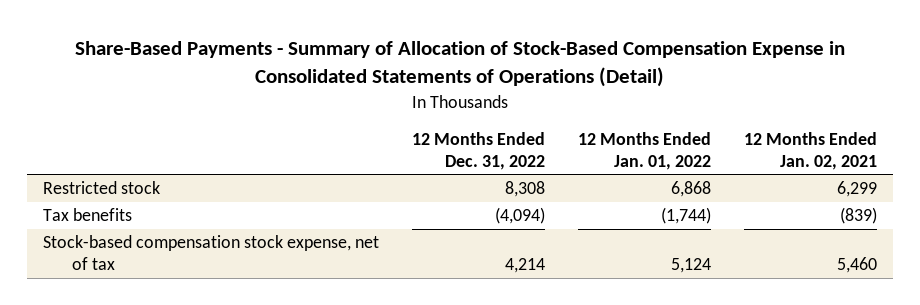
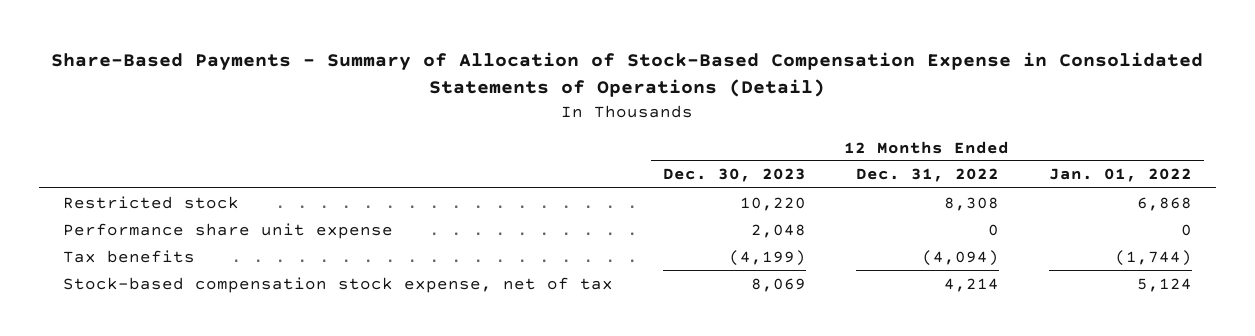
[743,132,877,170] 12 Months Ended Jan. 02, 2021 -> none
none -> [663,168,807,183] Dec. 30, 2023
none -> [63,222,394,239] Performance share unit expense

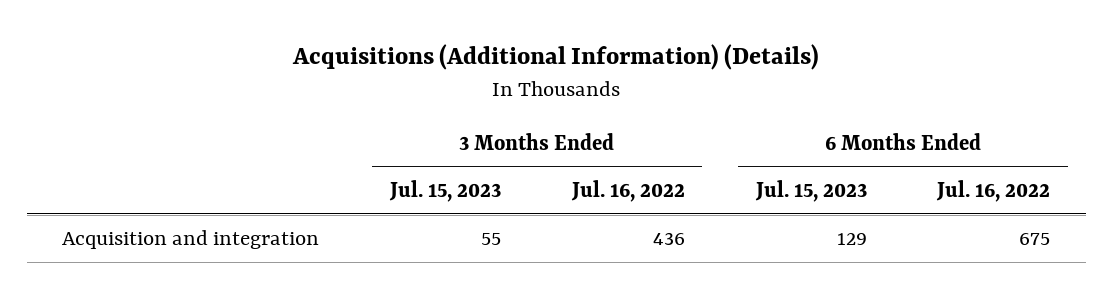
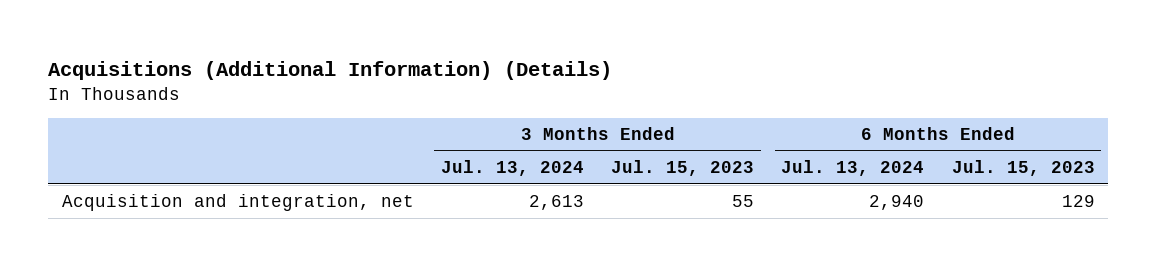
[570,180,685,203] 3 Months Ended Jul. 16, 2022 -> none
[936,180,1051,203] 6 Months Ended Jul. 16, 2022 -> none
none -> [441,160,585,177] Jul. 13, 2024
none -> [781,160,925,177] Jul. 13, 2024
[62,230,320,250] Acquisition and integration -> [61,194,414,212] Acquisition and integration, net

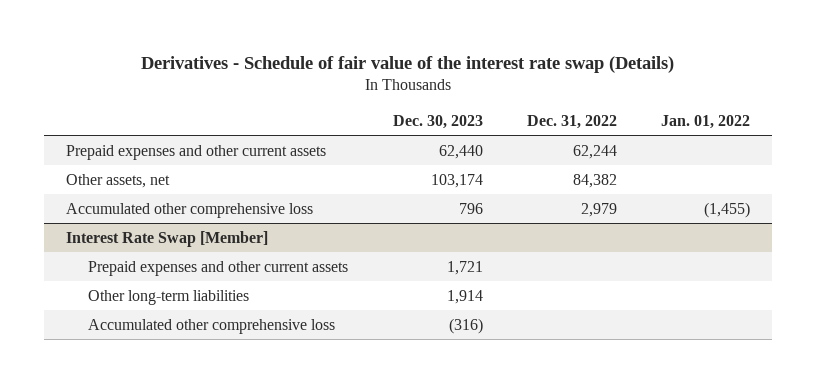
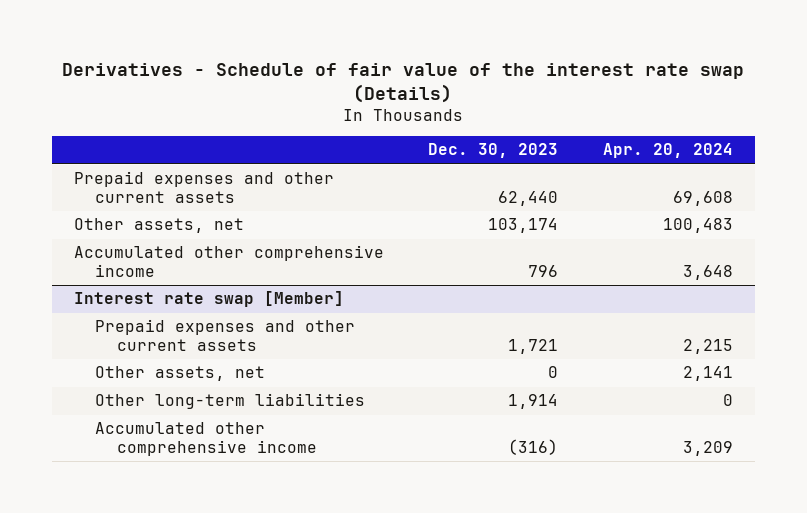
[526,114,617,129] Dec. 31, 2022 -> none
[661,114,751,129] Jan. 01, 2022 -> none
none -> [603,143,734,159] Apr. 20, 2024
[65,202,313,218] Accumulated other comprehensive loss -> [73,245,384,278] Accumulated other comprehensive income
[65,230,268,247] Interest Rate Swap [Member] -> [73,291,344,308] Interest rate swap [Member]
none -> [95,366,266,382] Other assets, net
[88,318,336,334] Accumulated other comprehensive loss -> [95,422,317,457] Accumulated other comprehensive income

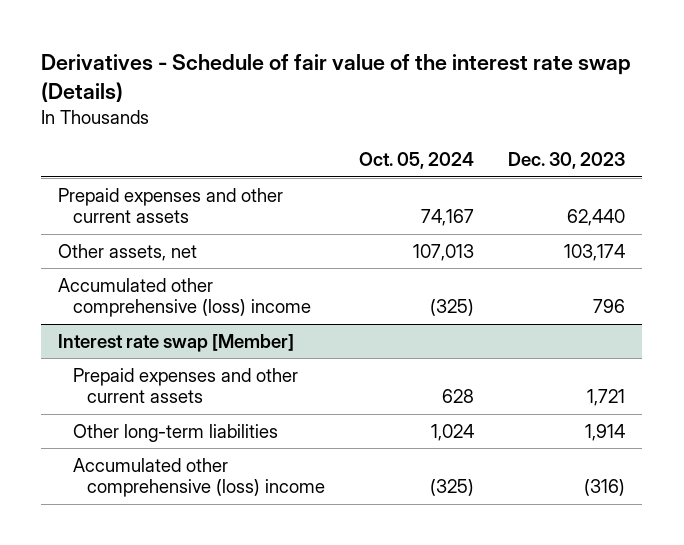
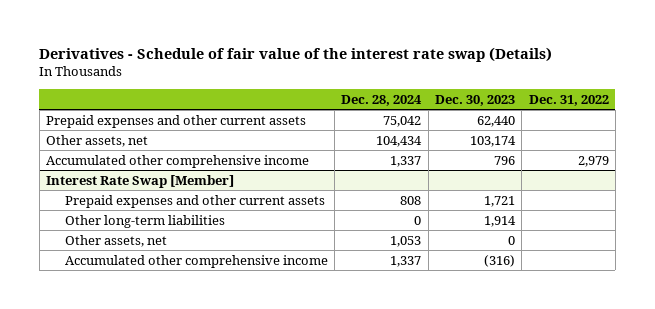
[359,152,475,170] Oct. 05, 2024 -> none
none -> [341,94,423,106] Dec. 28, 2024
none -> [528,94,609,106] Dec. 31, 2022
[58,277,311,318] Accumulated other comprehensive (loss) income -> [46,154,310,168] Accumulated other comprehensive income
[58,333,295,352] Interest rate swap [Member] -> [46,174,235,188] Interest Rate Swap [Member]
none -> [64,234,167,247] Other assets, net
[72,457,326,498] Accumulated other comprehensive (loss) income -> [64,254,328,268] Accumulated other comprehensive income

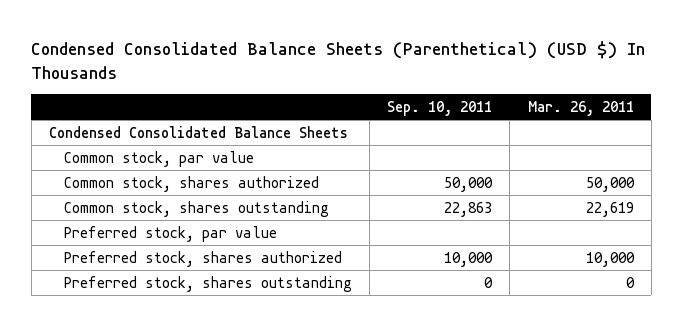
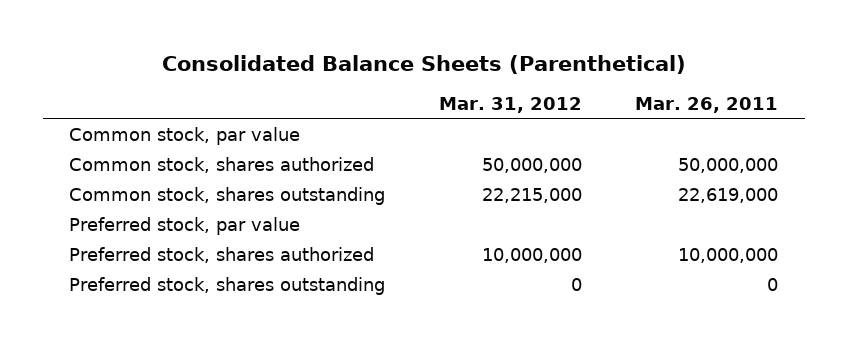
[31,40,646,79] Condensed Consolidated Balance Sheets (Parenthetical) (USD $) In Thousands -> [161,54,686,74] Consolidated Balance Sheets (Parenthetical)
[387,100,493,116] Sep. 10, 2011 -> none
none -> [438,97,582,114] Mar. 31, 2012
[49,125,349,138] Condensed Consolidated Balance Sheets -> none
[585,176,635,192] 50,000 -> [677,158,778,174] 50,000,000
[585,201,634,217] 22,619 -> [677,188,778,204] 22,619,000
[585,251,635,267] 10,000 -> [677,248,778,264] 10,000,000

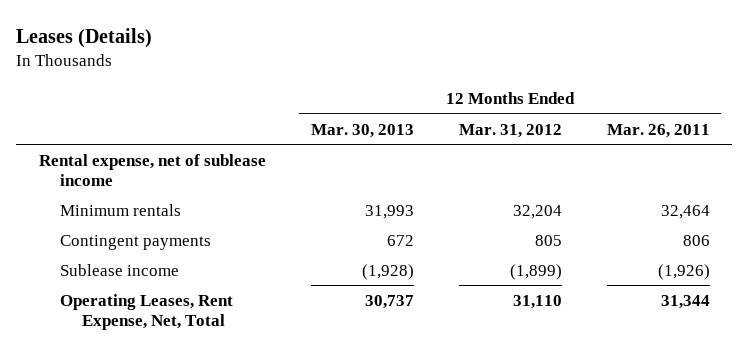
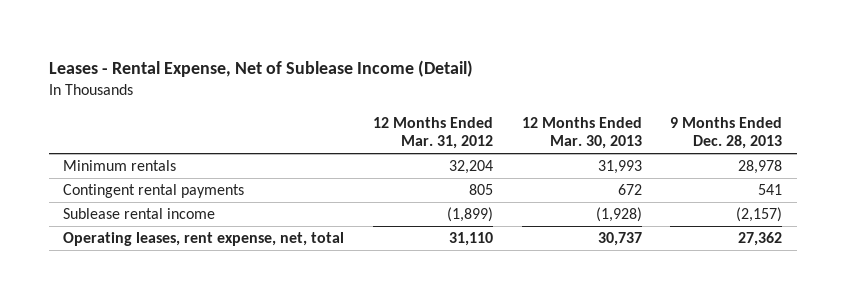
[16,27,153,48] Leases (Details) -> [49,59,474,77] Leases - Rental Expense, Net of Sublease Income (Detail)
[606,123,710,138] Mar. 26, 2011 -> none
none -> [670,116,783,150] 9 Months Ended Dec. 28, 2013
[38,153,266,186] Rental expense, net of sublease income -> none
[60,234,212,250] Contingent payments -> [63,184,245,199] Contingent rental payments
[60,263,180,276] Sublease income -> [63,208,216,220] Sublease rental income
[60,293,234,330] Operating Leases, Rent Expense, Net, Total -> [63,232,345,247] Operating leases, rent expense, net, total

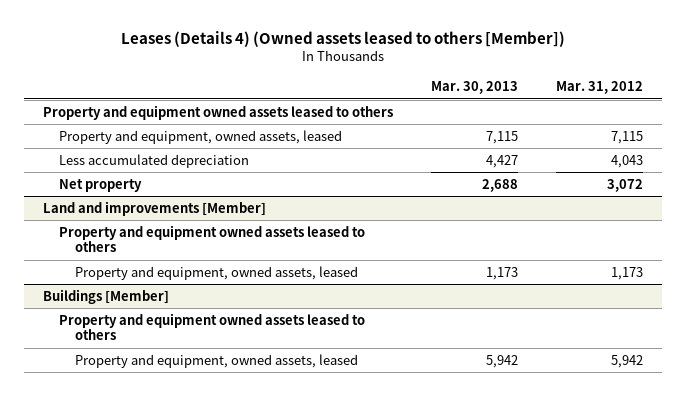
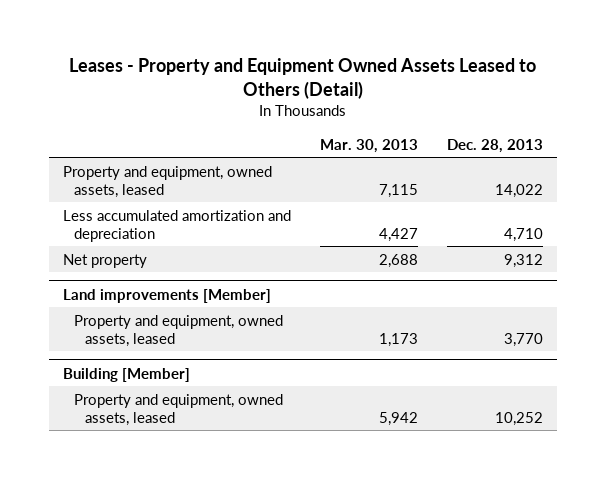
[120,30,565,47] Leases (Details 4) (Owned assets leased to others [Member]) -> [69,58,537,99] Leases - Property and Equipment Owned Assets Leased to Others (Detail)
[556,81,644,95] Mar. 31, 2012 -> none
none -> [446,138,543,153] Dec. 28, 2013
[42,104,393,120] Property and equipment owned assets leased to others -> none
[58,153,249,168] Less accumulated depreciation -> [63,209,292,242] Less accumulated amortization and depreciation
[58,224,365,253] Property and equipment owned assets leased to others -> none
[42,200,266,216] Land and improvements [Member] -> [63,288,272,303] Land improvements [Member]
[58,312,365,341] Property and equipment owned assets leased to others -> none
[42,288,169,304] Buildings [Member] -> [63,367,191,382] Building [Member]

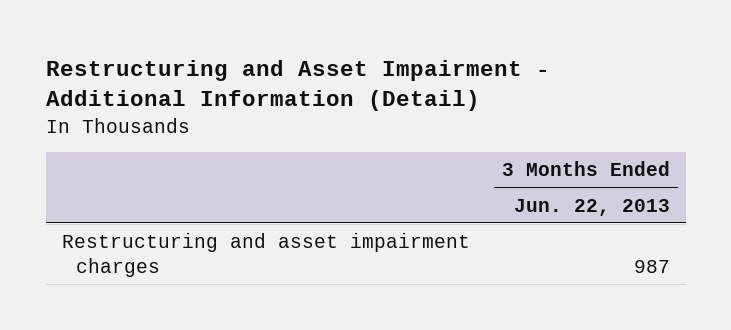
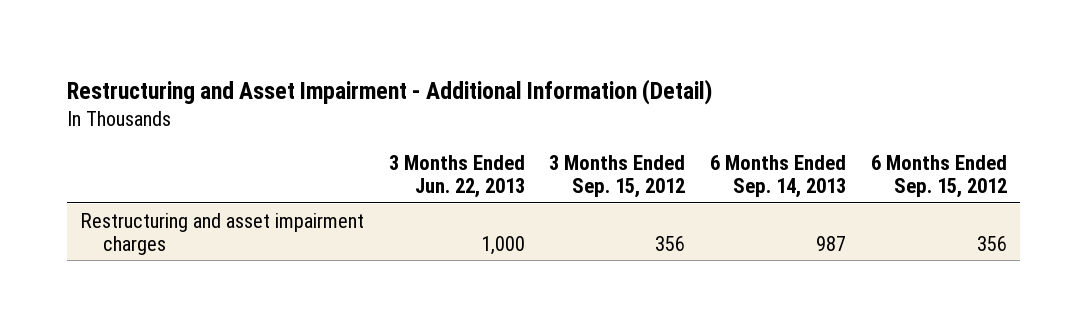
none -> [549,155,686,199] 3 Months Ended Sep. 15, 2012
none -> [710,155,847,199] 6 Months Ended Sep. 14, 2013
none -> [871,155,1008,199] 6 Months Ended Sep. 15, 2012
[633,260,670,274] 987 -> [480,236,525,256] 1,000

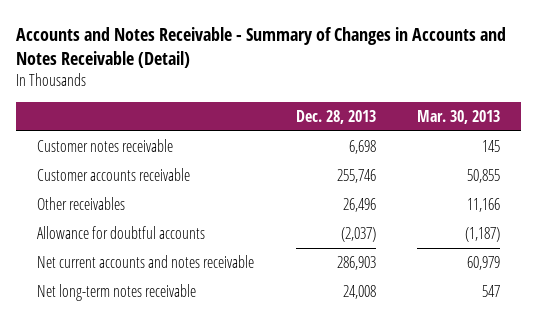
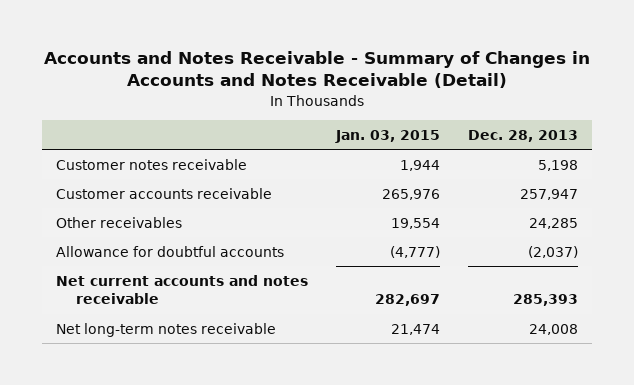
[417,109,501,124] Mar. 30, 2013 -> none
none -> [335,129,441,143] Jan. 03, 2015
[348,140,376,155] 6,698 -> [537,159,578,171] 5,198
[336,169,376,184] 255,746 -> [519,188,578,200] 257,947
[342,198,376,213] 26,496 -> [528,217,578,229] 24,285
[336,256,376,271] 286,903 -> [512,294,578,307] 285,393

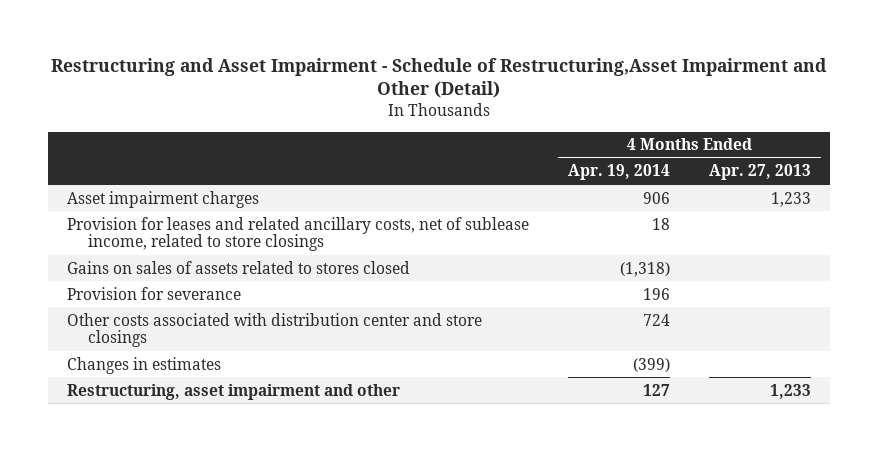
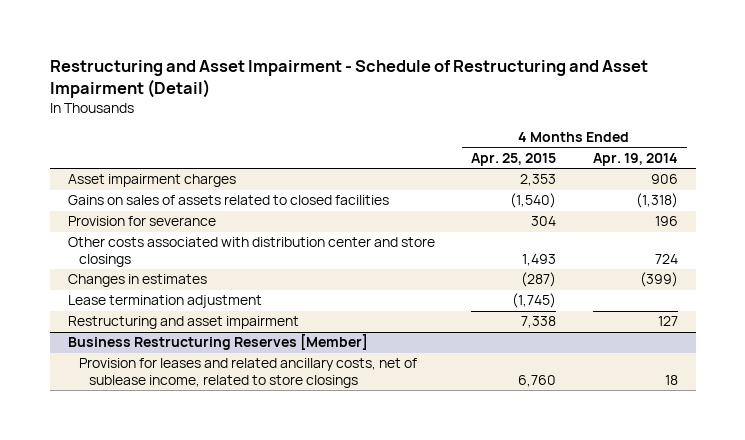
[51,57,828,99] Restructuring and Asset Impairment - Schedule of Restructuring,Asset Impairment and Other (Detail) -> [49,59,648,98] Restructuring and Asset Impairment - Schedule of Restructuring and Asset Impairment (Detail)
[709,164,812,181] Apr. 27, 2013 -> none
none -> [471,152,557,166] Apr. 25, 2015
[67,216,530,252] Provision for leases and related ancillary costs, net of sublease income, related to store closings -> none
[67,260,411,274] Gains on sales of assets related to stores closed -> [67,195,389,206] Gains on sales of assets related to closed facilities
none -> [67,295,262,309] Lease termination adjustment
[67,383,401,400] Restructuring, asset impairment and other -> [67,316,299,330] Restructuring and asset impairment
none -> [67,334,368,351] Business Restructuring Reserves [Member]
none -> [78,358,417,389] Provision for leases and related ancillary costs, net of sublease income, related to store closings

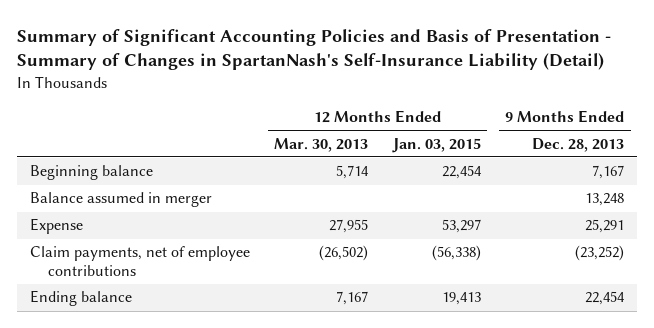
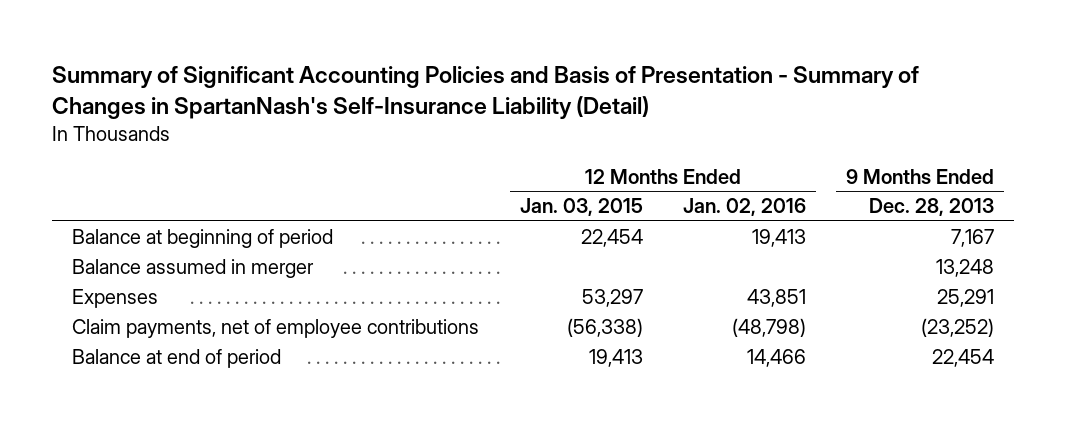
[274,137,369,152] Mar. 30, 2013 -> none
none -> [683,198,807,217] Jan. 02, 2016
[29,165,153,181] Beginning balance -> [72,229,334,249] Balance at beginning of period
[29,218,83,235] Expense -> [72,289,159,309] Expenses
[29,290,132,307] Ending balance -> [72,349,282,369] Balance at end of period

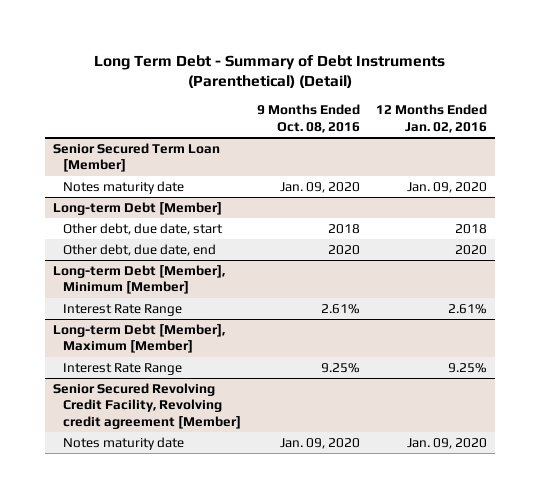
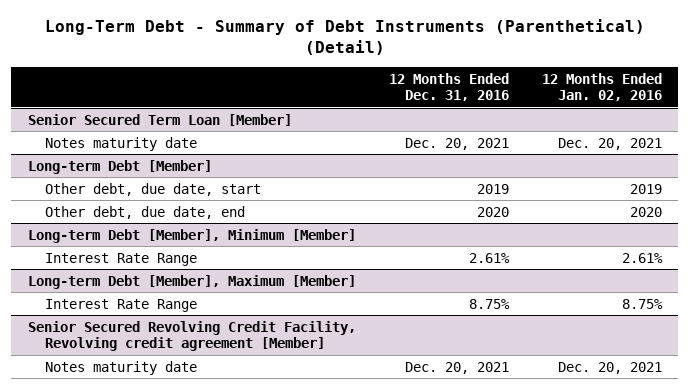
[93,54,445,89] Long Term Debt - Summary of Debt Instruments (Parenthetical) (Detail) -> [44,19,645,56] Long-Term Debt - Summary of Debt Instruments (Parenthetical) (Detail)
[256,104,360,133] 9 Months Ended Oct. 08, 2016 -> none
none -> [388,72,509,101] 12 Months Ended Dec. 31, 2016
[406,181,487,193] Jan. 09, 2020 -> [557,137,662,150] Dec. 20, 2021
[454,223,487,234] 2018 -> [629,183,662,194] 2019
[447,362,487,373] 9.25% -> [621,298,663,309] 8.75%
[406,437,487,449] Jan. 09, 2020 -> [557,361,662,374] Dec. 20, 2021

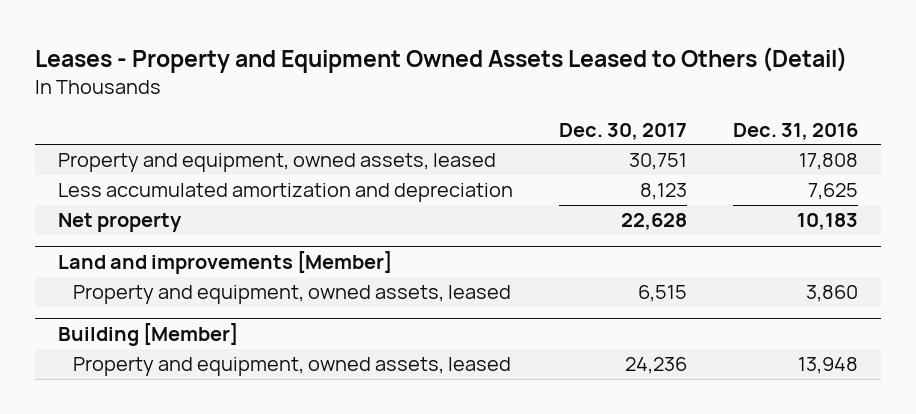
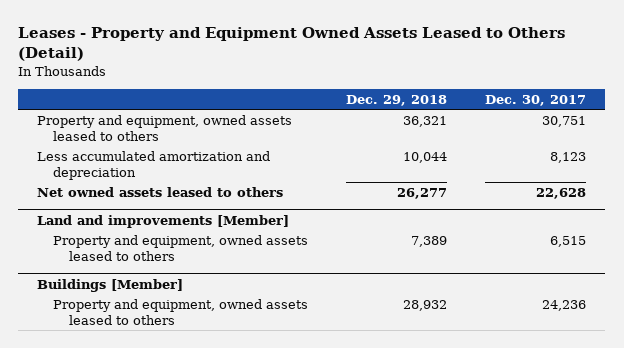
[733,122,859,140] Dec. 31, 2016 -> none
none -> [346,94,448,106] Dec. 29, 2018
[58,153,497,173] Property and equipment, owned assets, leased -> [37,114,293,141] Property and equipment, owned assets leased to others
[58,213,183,233] Net property -> [37,186,284,197] Net owned assets leased to others
[72,285,511,305] Property and equipment, owned assets, leased -> [53,234,309,261] Property and equipment, owned assets leased to others
[58,323,239,347] Building [Member] -> [37,278,184,292] Buildings [Member]
[72,357,511,377] Property and equipment, owned assets, leased -> [53,298,309,325] Property and equipment, owned assets leased to others

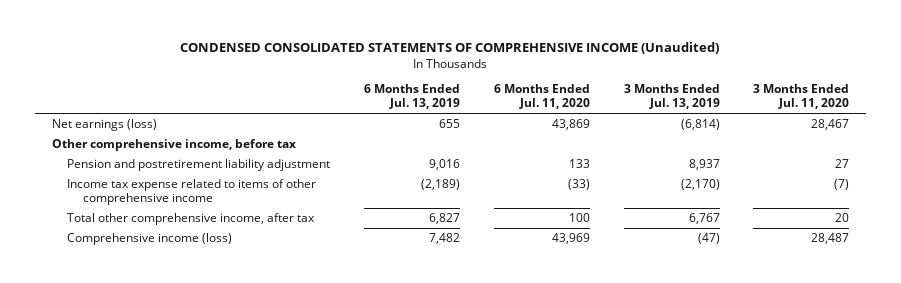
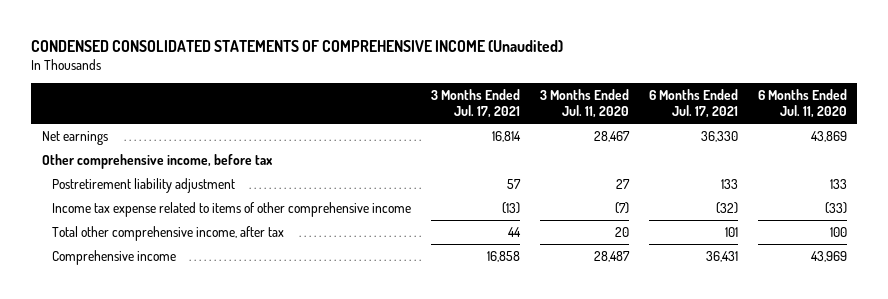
[364,84,461,110] 6 Months Ended Jul. 13, 2019 -> none
[623,84,720,110] 3 Months Ended Jul. 13, 2019 -> none
none -> [430,89,520,118] 3 Months Ended Jul. 17, 2021
none -> [648,89,738,118] 6 Months Ended Jul. 17, 2021
[51,119,157,132] Net earnings (loss) -> [41,131,108,146] Net earnings
[67,159,331,172] Pension and postretirement liability adjustment -> [51,178,235,194] Postretirement liability adjustment
[67,233,233,246] Comprehensive income (loss) -> [51,250,176,266] Comprehensive income

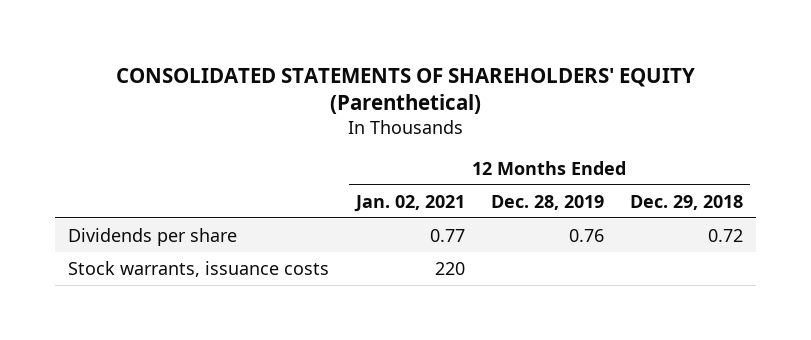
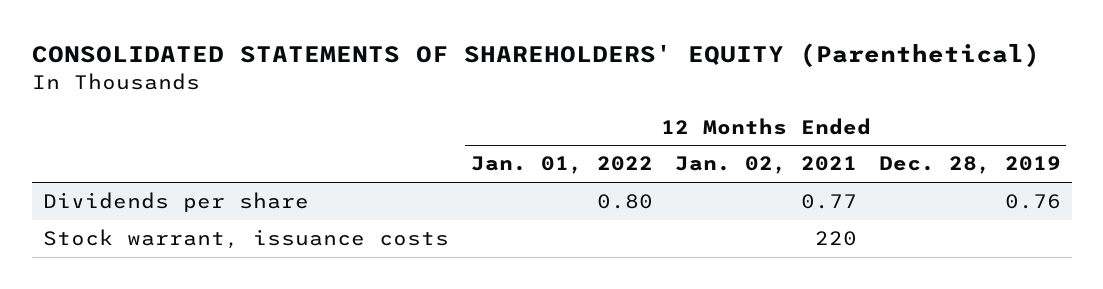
[630,194,744,210] Dec. 29, 2018 -> none
none -> [470,156,653,175] Jan. 01, 2022
[68,260,330,277] Stock warrants, issuance costs -> [42,229,449,250] Stock warrant, issuance costs

